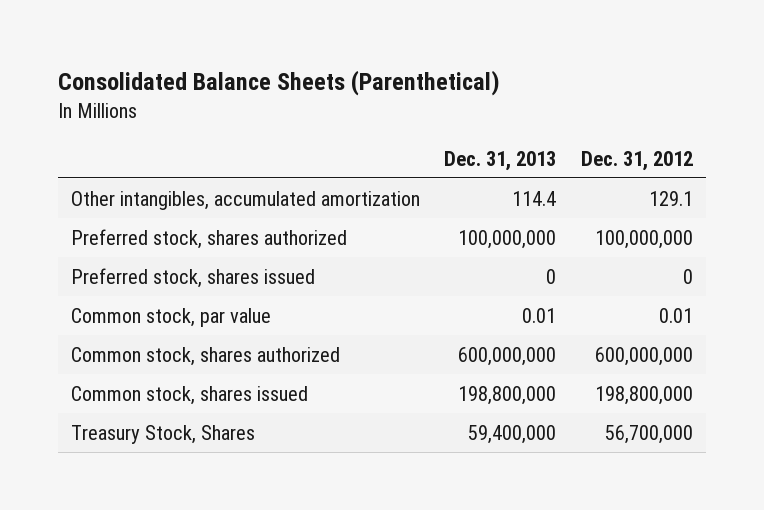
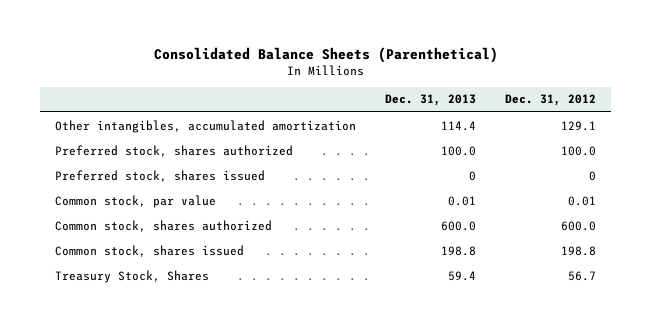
[458,229,557,249] 100,000,000 -> [441,145,477,156] 100.0
[595,229,694,249] 100,000,000 -> [561,145,597,156] 100.0
[458,346,557,366] 600,000,000 -> [441,220,477,231] 600.0
[595,346,694,366] 600,000,000 -> [561,220,597,231] 600.0
[458,385,557,405] 198,800,000 -> [441,245,477,256] 198.8
[595,385,694,405] 198,800,000 -> [561,245,597,256] 198.8
[468,424,557,444] 59,400,000 -> [448,270,477,281] 59.4
[605,424,694,444] 56,700,000 -> [568,270,597,281] 56.7

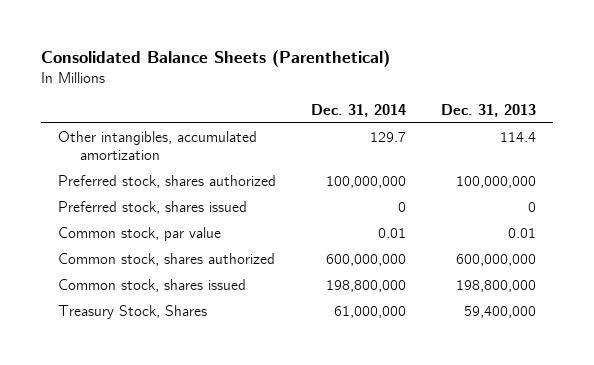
[505,94,597,107] Dec. 31, 2012 -> none
none -> [311,104,407,118] Dec. 31, 2014
[441,145,477,156] 100.0 -> [455,175,536,188] 100,000,000
[441,220,477,231] 600.0 -> [455,253,536,266] 600,000,000
[441,245,477,256] 198.8 -> [455,279,536,292] 198,800,000
[448,270,477,281] 59.4 -> [463,305,536,318] 59,400,000

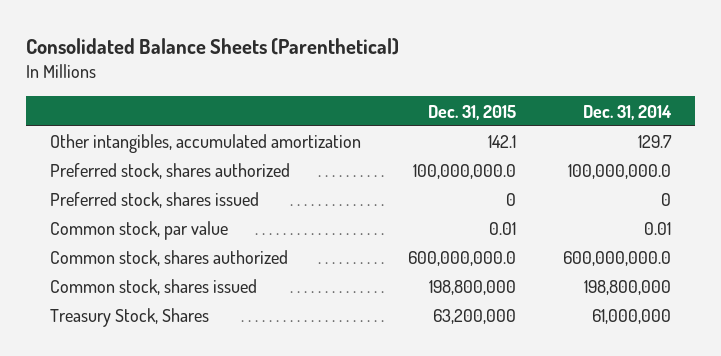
[440,104,536,118] Dec. 31, 2013 -> none
none -> [428,104,517,120] Dec. 31, 2015
[326,175,407,188] 100,000,000 -> [568,164,672,180] 100,000,000.0
[326,253,407,266] 600,000,000 -> [563,251,672,267] 600,000,000.0

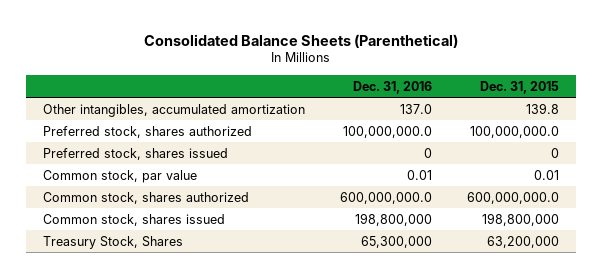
[583,104,673,120] Dec. 31, 2014 -> none
none -> [353,80,433,94] Dec. 31, 2016
[488,135,517,149] 142.1 -> [525,102,559,114] 139.8

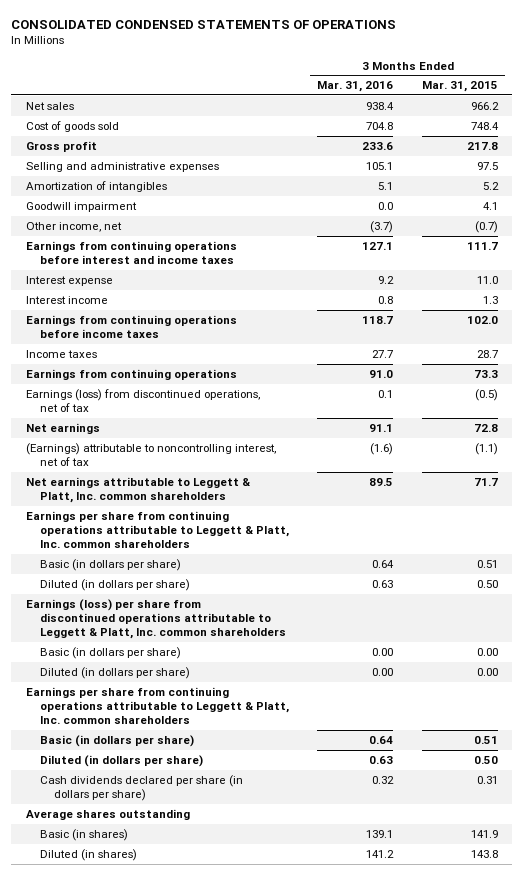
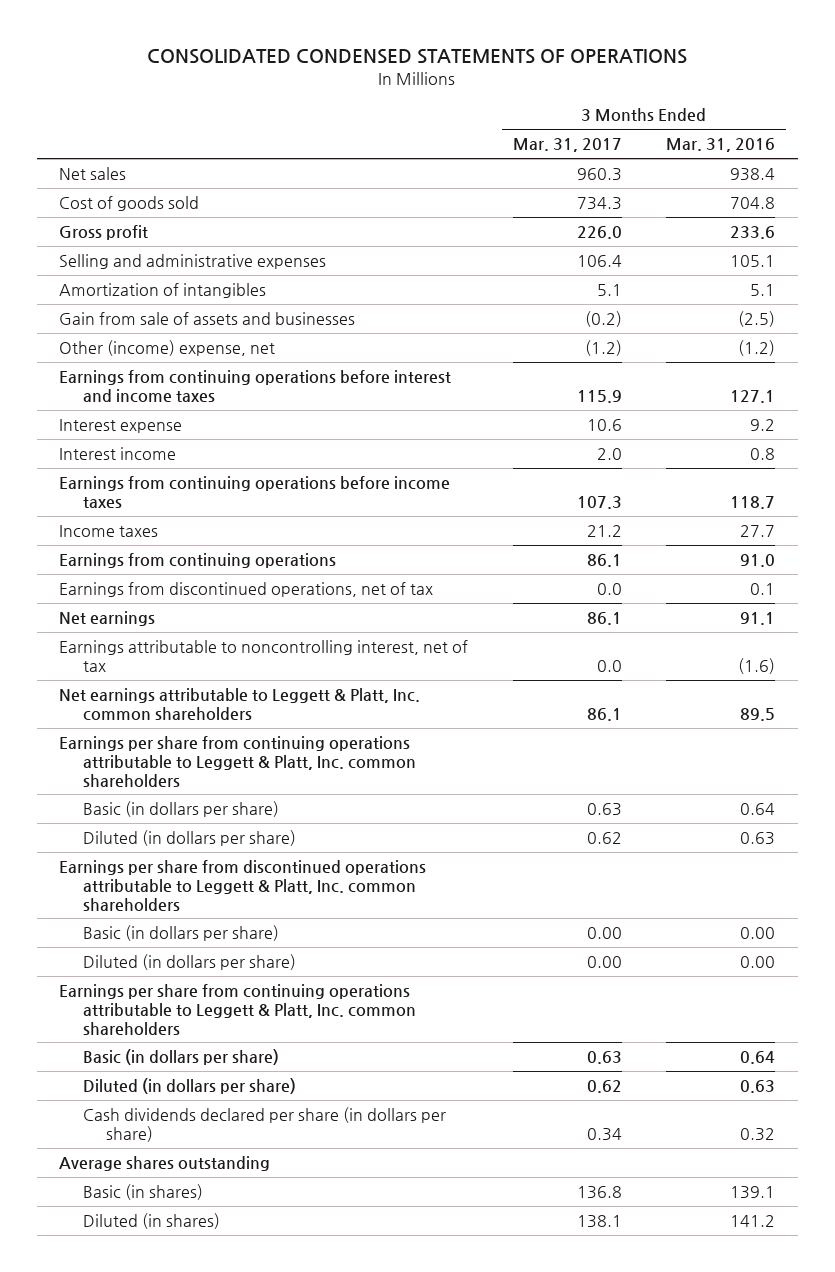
[421,81,498,93] Mar. 31, 2015 -> none
none -> [512,138,622,153] Mar. 31, 2017
[25,201,137,212] Goodwill impairment -> none
none -> [59,312,356,326] Gain from sale of assets and businesses
[25,221,122,232] Other income, net -> [59,340,276,357] Other (income) expense, net
[370,220,394,233] (3.7) -> [738,340,776,357] (1.2)
[25,388,260,413] Earnings (loss) from discontinued operations, net of tax -> [59,582,434,598] Earnings from discontinued operations, net of tax
[25,442,276,467] (Earnings) attributable to noncontrolling interest, net of tax -> [59,640,469,672] Earnings attributable to noncontrolling interest, net of tax
[25,598,286,640] Earnings (loss) per share from discontinued operations attributable to Leggett & Platt, Inc. common shareholders -> [59,860,427,911] Earnings per share from discontinued operations attributable to Leggett & Platt, Inc. common shareholders

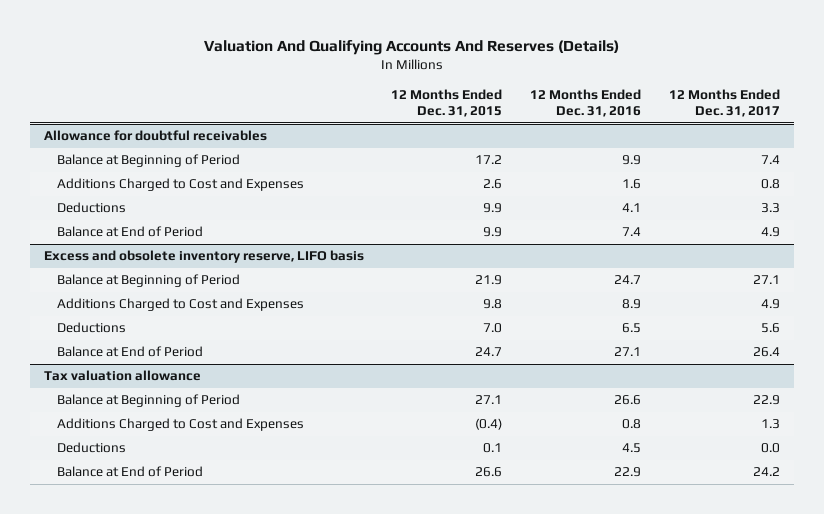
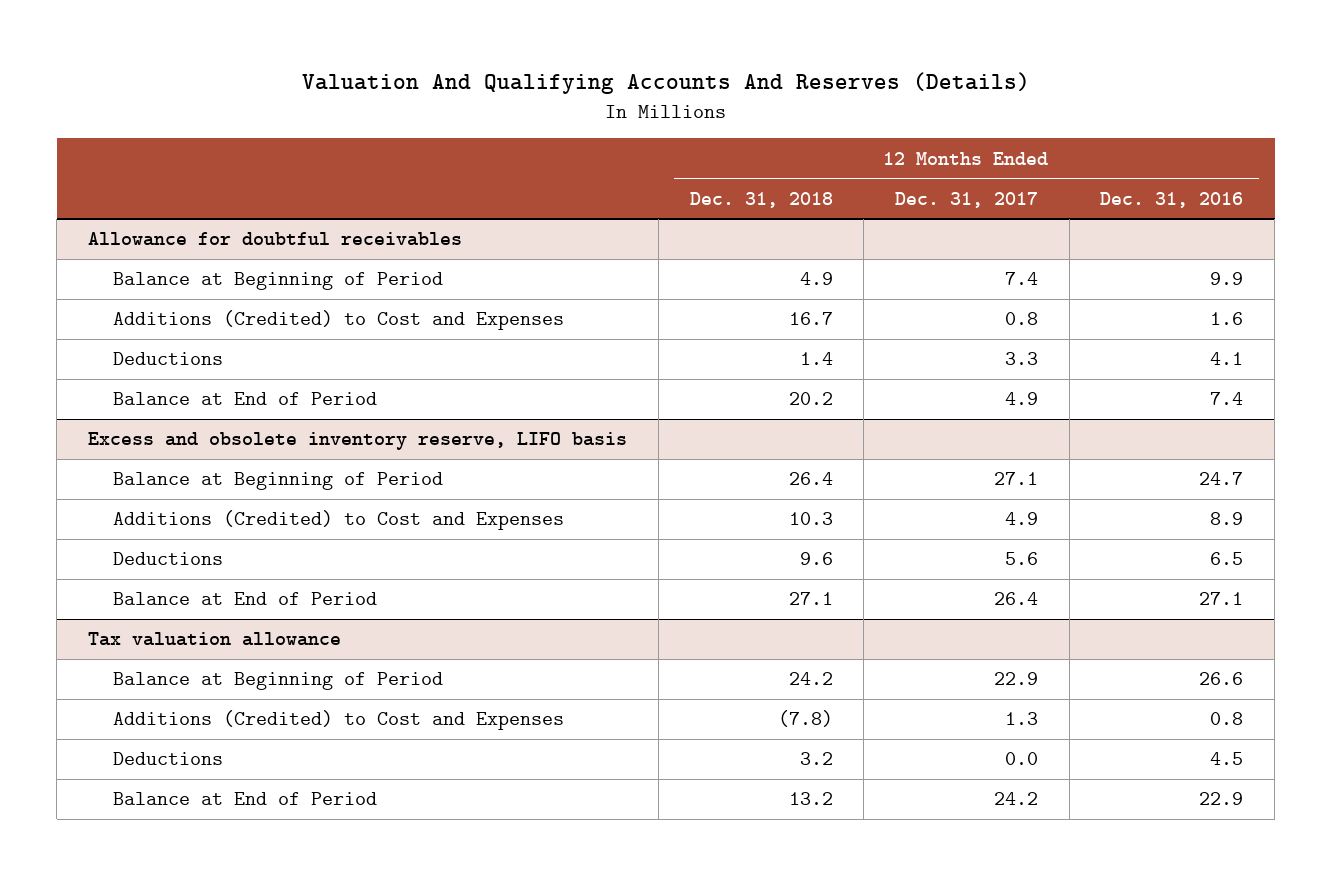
[391,88,503,118] 12 Months Ended Dec. 31, 2015 -> none
none -> [689,191,833,208] Dec. 31, 2018
[56,178,304,192] Additions Charged to Cost and Expenses -> [113,310,565,331] Additions (Credited) to Cost and Expenses
[56,298,304,312] Additions Charged to Cost and Expenses -> [113,510,565,531] Additions (Credited) to Cost and Expenses
[56,418,304,432] Additions Charged to Cost and Expenses -> [113,710,565,731] Additions (Credited) to Cost and Expenses

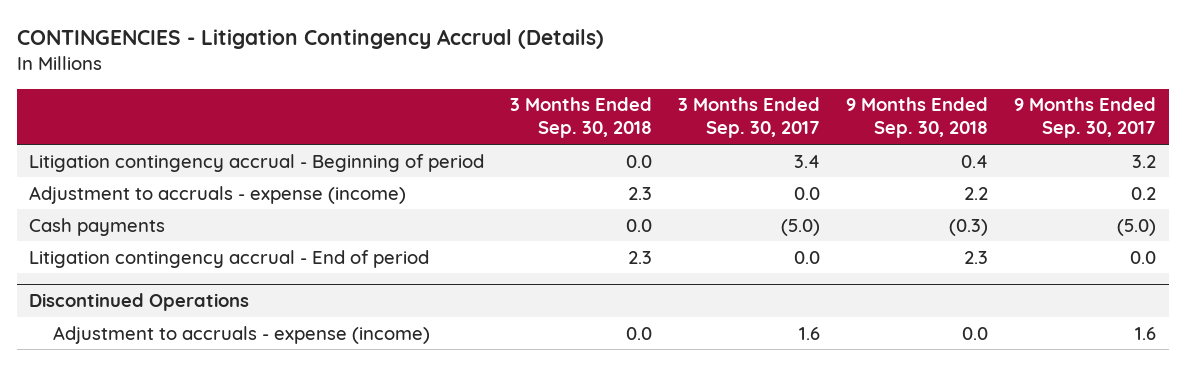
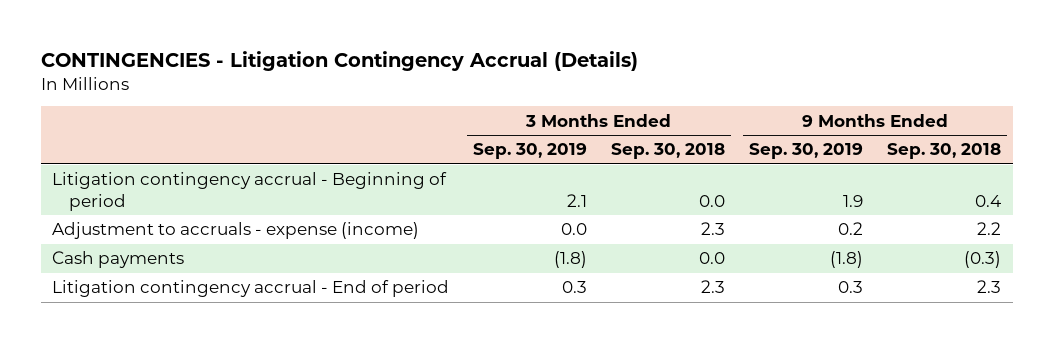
[678,97,821,139] 3 Months Ended Sep. 30, 2017 -> none
[1013,97,1156,139] 9 Months Ended Sep. 30, 2017 -> none
none -> [473,143,588,160] Sep. 30, 2019
none -> [749,143,864,160] Sep. 30, 2019
[29,293,250,312] Discontinued Operations -> none
[52,325,430,344] Adjustment to accruals - expense (income) -> none

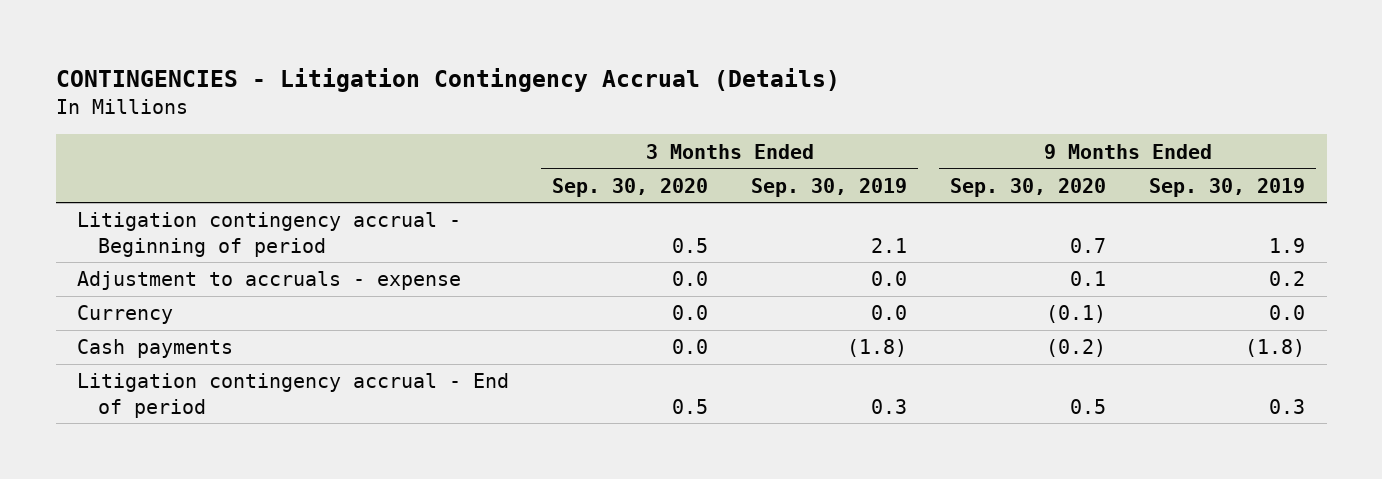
[611,143,726,160] Sep. 30, 2018 -> none
[887,143,1002,160] Sep. 30, 2018 -> none
none -> [552,177,709,197] Sep. 30, 2020
none -> [950,177,1107,197] Sep. 30, 2020
[52,222,420,240] Adjustment to accruals - expense (income) -> [77,271,462,291] Adjustment to accruals - expense
none -> [77,305,174,325] Currency

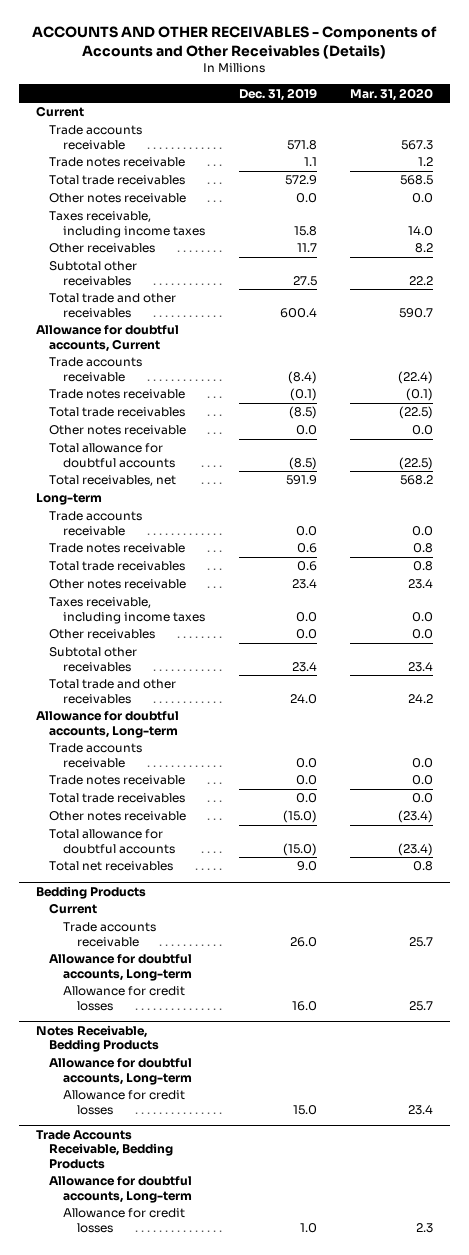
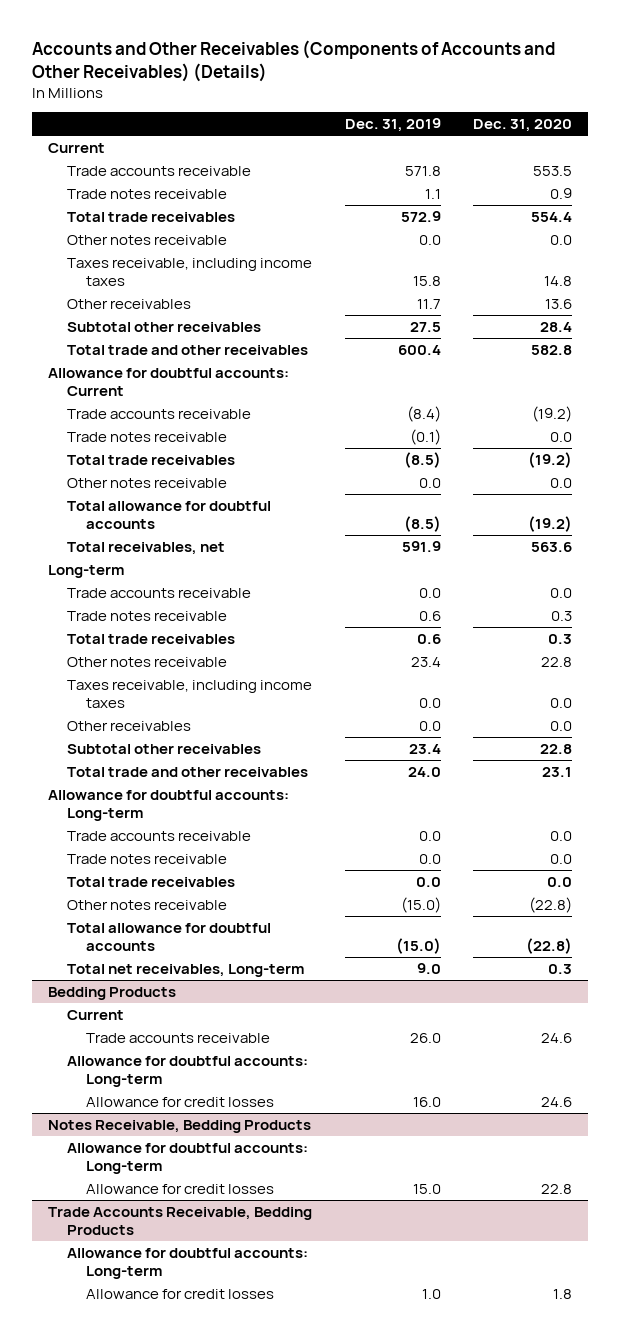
[32,26,438,60] ACCOUNTS AND OTHER RECEIVABLES - Components of Accounts and Other Receivables (Details) -> [31,39,555,82] Accounts and Other Receivables (Components of Accounts and Other Receivables) (Details)
[350,87,434,101] Mar. 31, 2020 -> none
none -> [473,119,573,133] Dec. 31, 2020
[35,325,179,352] Allowance for doubtful accounts, Current -> [47,367,289,397] Allowance for doubtful accounts: Current
[35,711,179,738] Allowance for doubtful accounts, Long-term -> [47,789,289,822] Allowance for doubtful accounts: Long-term
[49,861,174,872] Total net receivables -> [66,963,304,977] Total net receivables, Long-term
[49,954,193,981] Allowance for doubtful accounts, Long-term -> [66,1055,308,1088] Allowance for doubtful accounts: Long-term
[49,1058,193,1085] Allowance for doubtful accounts, Long-term -> [66,1142,308,1175] Allowance for doubtful accounts: Long-term
[49,1176,193,1203] Allowance for doubtful accounts, Long-term -> [66,1247,308,1280] Allowance for doubtful accounts: Long-term

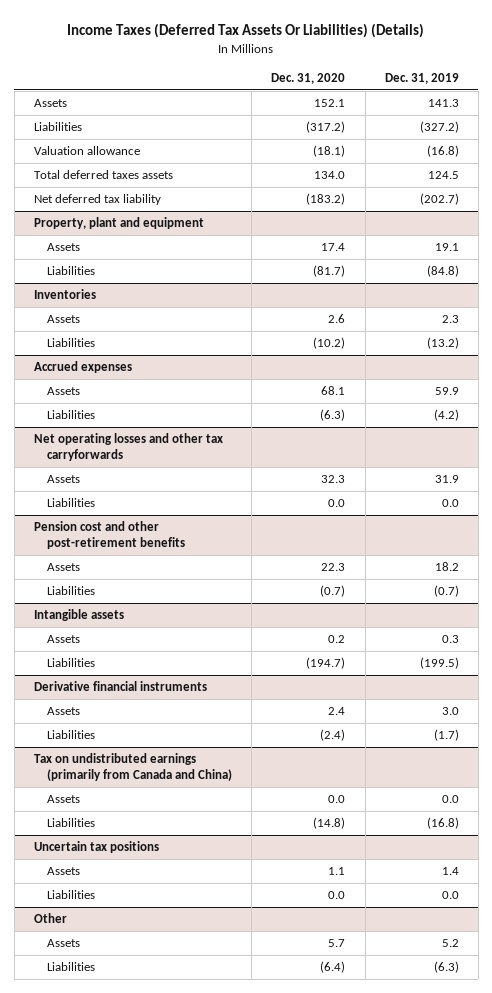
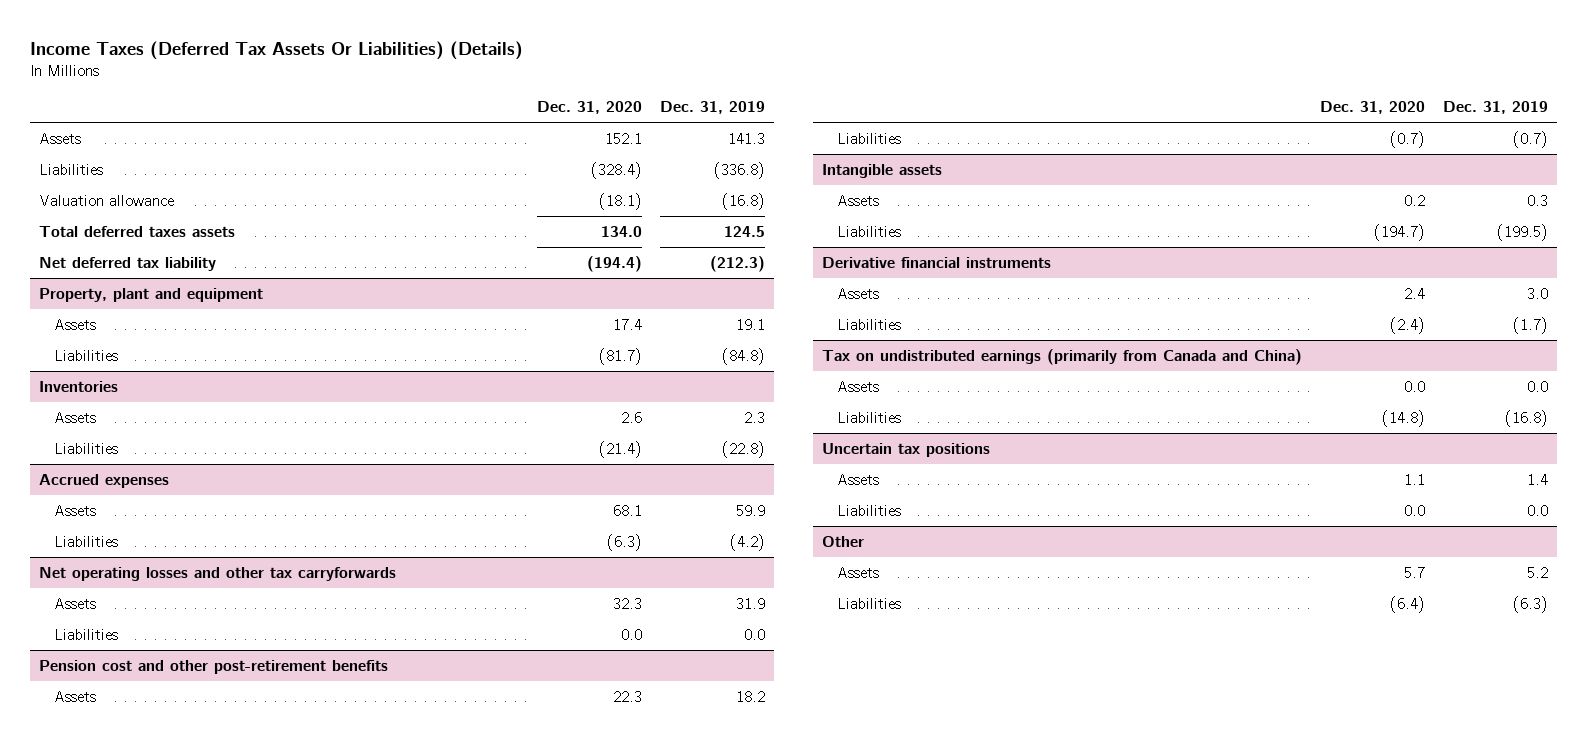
[306,121,346,134] (317.2) -> [590,161,642,179] (328.4)
[419,121,459,134] (327.2) -> [713,161,765,179] (336.8)
[306,193,346,206] (183.2) -> [586,255,642,272] (194.4)
[419,193,459,206] (202.7) -> [709,255,765,272] (212.3)
[313,337,346,350] (10.2) -> [598,440,642,458] (21.4)
[426,337,459,350] (13.2) -> [721,440,765,458] (22.8)

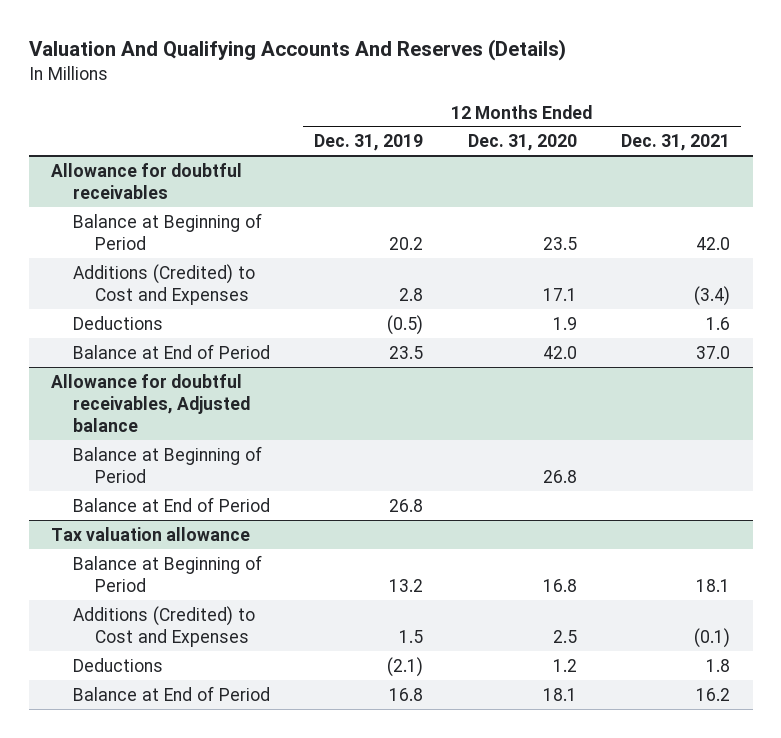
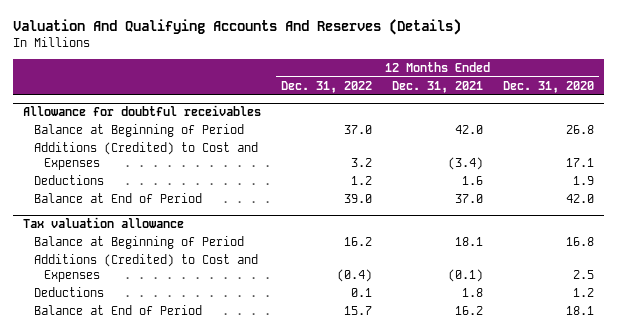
[314,134,424,152] Dec. 31, 2019 -> none
none -> [280,80,372,93] Dec. 31, 2022
[542,236,577,250] 23.5 -> [566,125,595,135] 26.8
[51,373,250,432] Allowance for doubtful receivables, Adjusted balance -> none
[72,445,262,483] Balance at Beginning of Period -> none
[72,496,270,512] Balance at End of Period -> none

